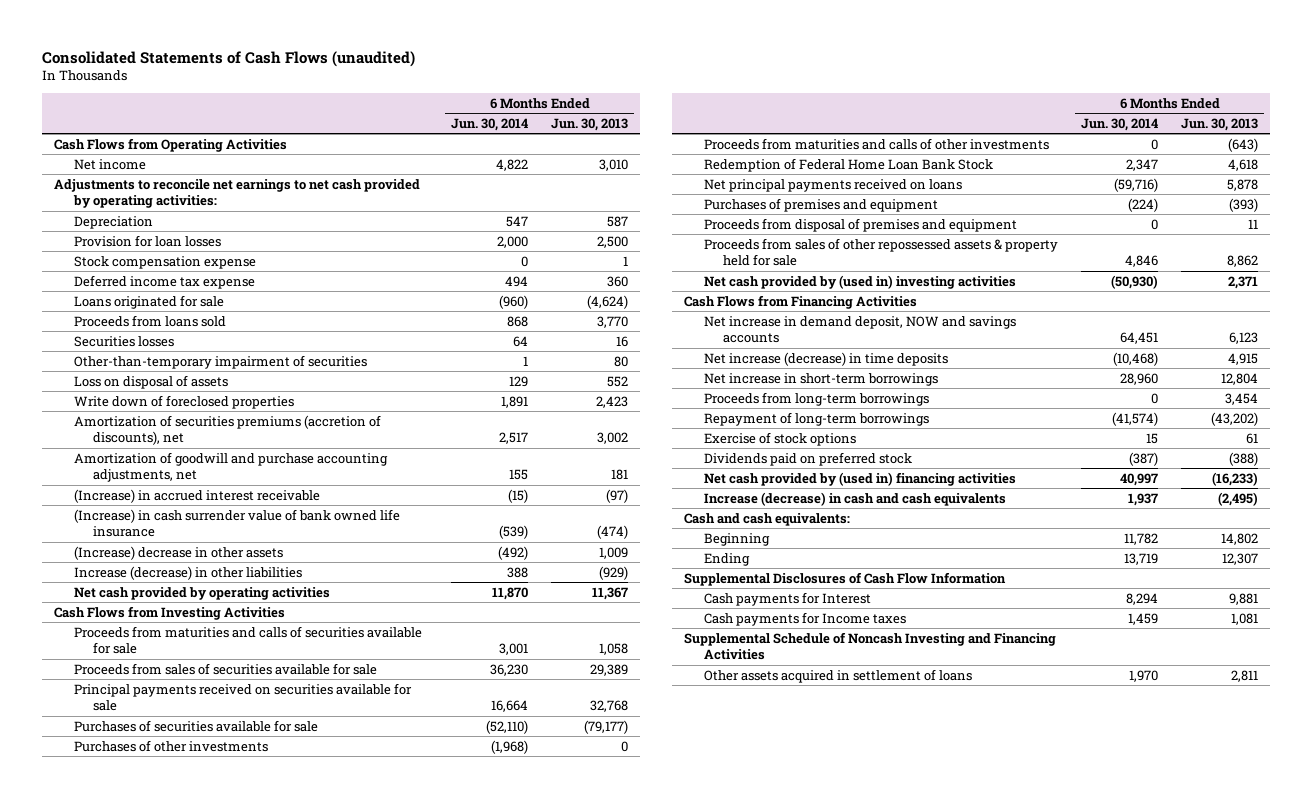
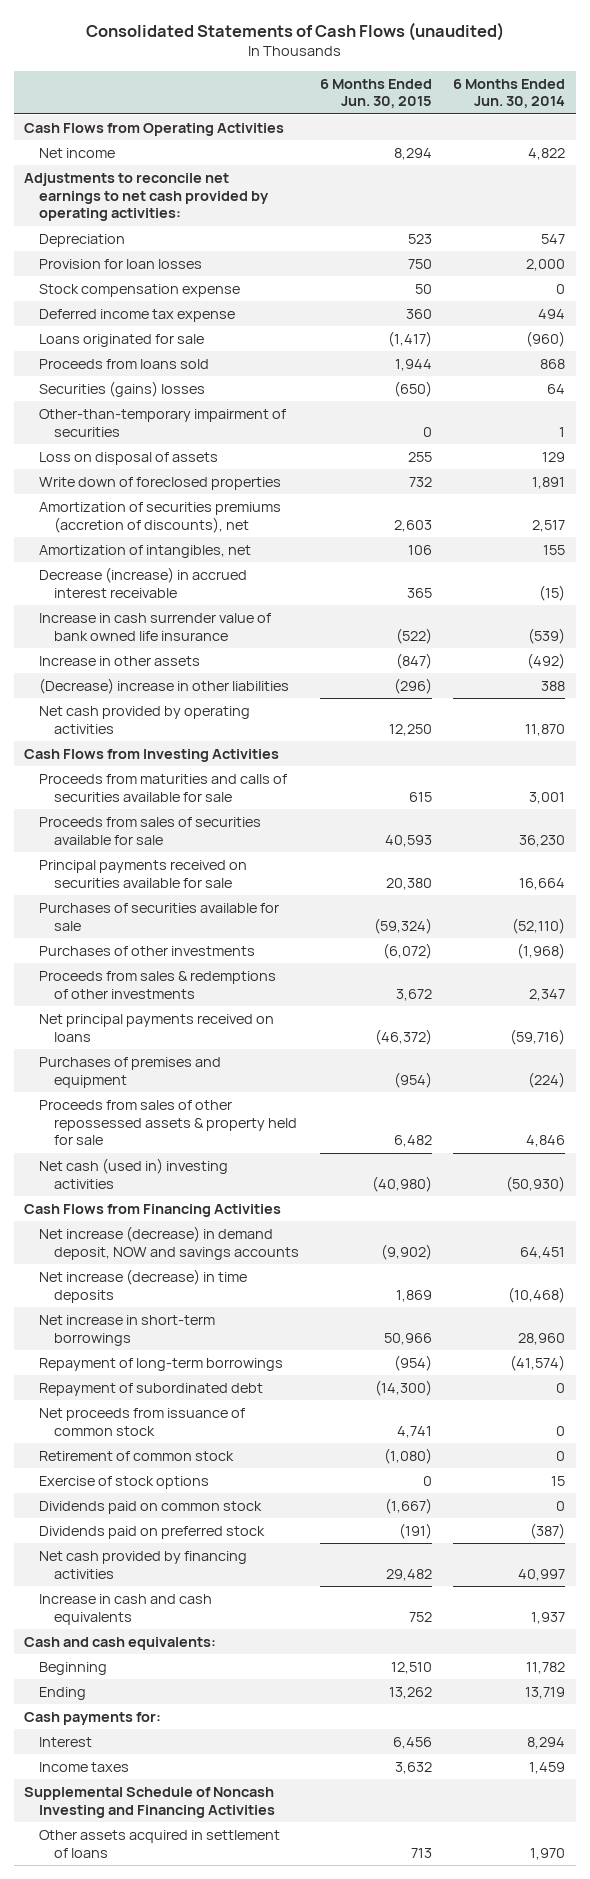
[551,117,629,131] Jun. 30, 2013 -> none
none -> [320,78,433,109] 6 Months Ended Jun. 30, 2015
[73,335,174,347] Securities losses -> [39,381,206,398] Securities (gains) losses
[73,451,388,483] Amortization of goodwill and purchase accounting adjustments, net -> [39,545,252,559] Amortization of intangibles, net
[73,488,320,503] (Increase) in accrued interest receivable -> [39,567,248,598] Decrease (increase) in accrued interest receivable
[73,508,400,538] (Increase) in cash surrender value of bank owned life insurance -> [39,613,272,641] Increase in cash surrender value of bank owned life insurance
[73,545,283,560] (Increase) decrease in other assets -> [39,656,201,667] Increase in other assets
[73,565,302,580] Increase (decrease) in other liabilities -> [39,678,290,695] (Decrease) increase in other liabilities
[703,137,1049,150] Proceeds from maturities and calls of other investments -> none
[703,157,993,172] Redemption of Federal Home Loan Bank Stock -> [39,971,277,999] Proceeds from sales & redemptions of other investments
[703,217,1017,232] Proceeds from disposal of premises and equipment -> none
[703,274,1016,289] Net cash provided by (used in) investing activities -> [39,1158,229,1189] Net cash (used in) investing activities
[703,315,1016,344] Net increase in demand deposit, NOW and savings accounts -> [39,1226,300,1260] Net increase (decrease) in demand deposit, NOW and savings accounts
[703,391,929,406] Proceeds from long-term borrowings -> none
none -> [39,1383,264,1397] Repayment of subordinated debt
none -> [39,1408,246,1436] Net proceeds from issuance of common stock
none -> [39,1451,235,1462] Retirement of common stock
none -> [39,1501,263,1515] Dividends paid on common stock
[703,471,1016,486] Net cash provided by (used in) financing activities -> [39,1551,248,1579] Net cash provided by financing activities
[703,491,1006,506] Increase (decrease) in cash and cash equivalents -> [39,1594,213,1625] Increase in cash and cash equivalents
[684,571,1007,586] Supplemental Disclosures of Cash Flow Information -> none
none -> [24,1712,162,1726] Cash payments for:
[703,591,871,606] Cash payments for Interest -> [39,1737,93,1748] Interest
[703,611,906,626] Cash payments for Income taxes -> [39,1762,130,1773] Income taxes

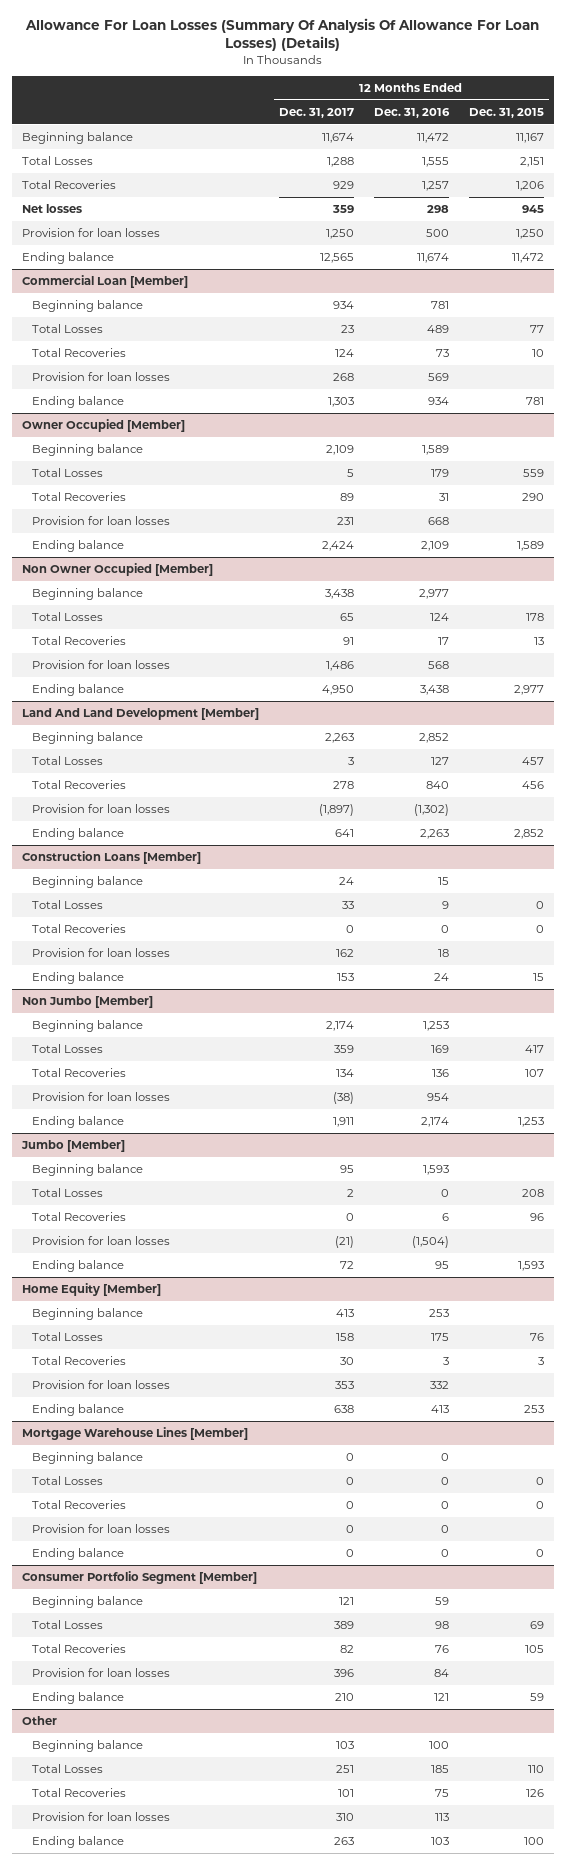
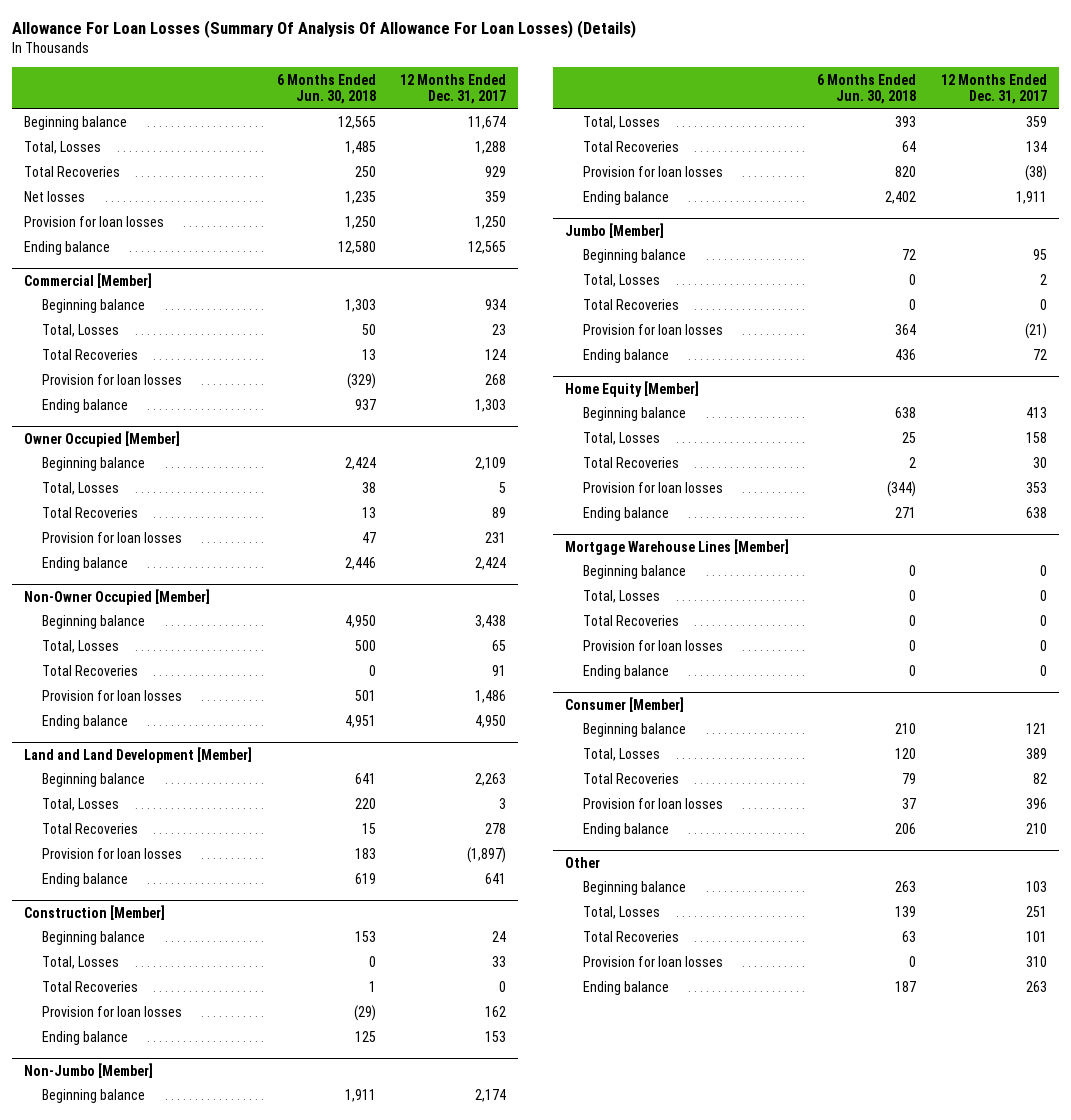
[373,107,450,118] Dec. 31, 2016 -> none
[468,107,544,118] Dec. 31, 2015 -> none
none -> [276,73,376,105] 6 Months Ended Jun. 30, 2018
[22,156,94,166] Total Losses -> [24,141,102,155] Total, Losses
[22,275,189,289] Commercial Loan [Member] -> [24,272,153,288] Commercial [Member]
[32,324,104,334] Total Losses -> [41,324,119,338] Total, Losses
[32,468,104,478] Total Losses -> [41,482,119,496] Total, Losses
[22,563,214,577] Non Owner Occupied [Member] -> [24,588,211,605] Non-Owner Occupied [Member]
[32,612,104,622] Total Losses -> [41,640,119,654] Total, Losses
[22,708,260,721] Land And Land Development [Member] -> [24,746,253,763] Land and Land Development [Member]
[32,756,104,766] Total Losses -> [41,798,119,812] Total, Losses
[22,851,202,865] Construction Loans [Member] -> [24,904,166,920] Construction [Member]
[32,900,104,910] Total Losses -> [41,956,119,970] Total, Losses
[22,996,154,1009] Non Jumbo [Member] -> [24,1062,154,1078] Non-Jumbo [Member]
[32,1044,104,1054] Total Losses -> [582,116,660,130] Total, Losses
[32,1188,104,1198] Total Losses -> [582,274,660,288] Total, Losses
[32,1332,104,1342] Total Losses -> [582,432,660,446] Total, Losses
[32,1476,104,1486] Total Losses -> [582,590,660,604] Total, Losses
[22,1571,258,1585] Consumer Portfolio Segment [Member] -> [565,696,685,712] Consumer [Member]
[32,1620,104,1630] Total Losses -> [582,748,660,762] Total, Losses
[32,1764,104,1774] Total Losses -> [582,906,660,920] Total, Losses

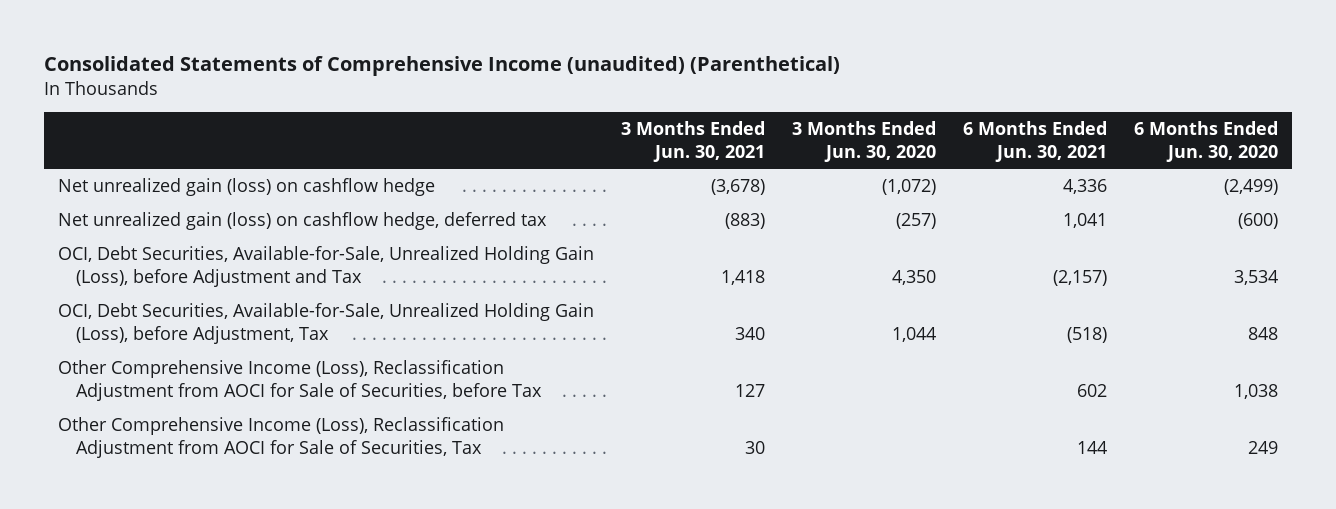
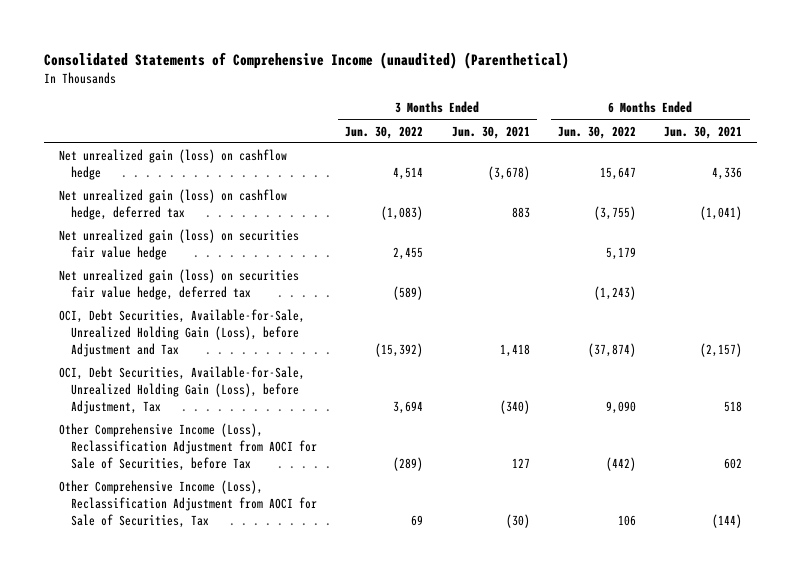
[791,121,936,162] 3 Months Ended Jun. 30, 2020 -> none
[1134,121,1279,162] 6 Months Ended Jun. 30, 2020 -> none
none -> [345,125,424,139] Jun. 30, 2022
none -> [558,125,637,139] Jun. 30, 2022
[724,213,765,230] (883) -> [511,207,530,219] 883
[1063,213,1108,229] 1,041 -> [700,206,743,221] (1,041)
none -> [58,229,299,261] Net unrealized gain (loss) on securities fair value hedge
none -> [58,269,299,301] Net unrealized gain (loss) on securities fair value hedge, deferred tax
[734,326,765,340] 340 -> [499,399,530,414] (340)
[1067,326,1108,343] (518) -> [724,400,743,412] 518
[744,440,765,454] 30 -> [505,513,530,528] (30)
[1077,440,1108,454] 144 -> [712,513,743,528] (144)

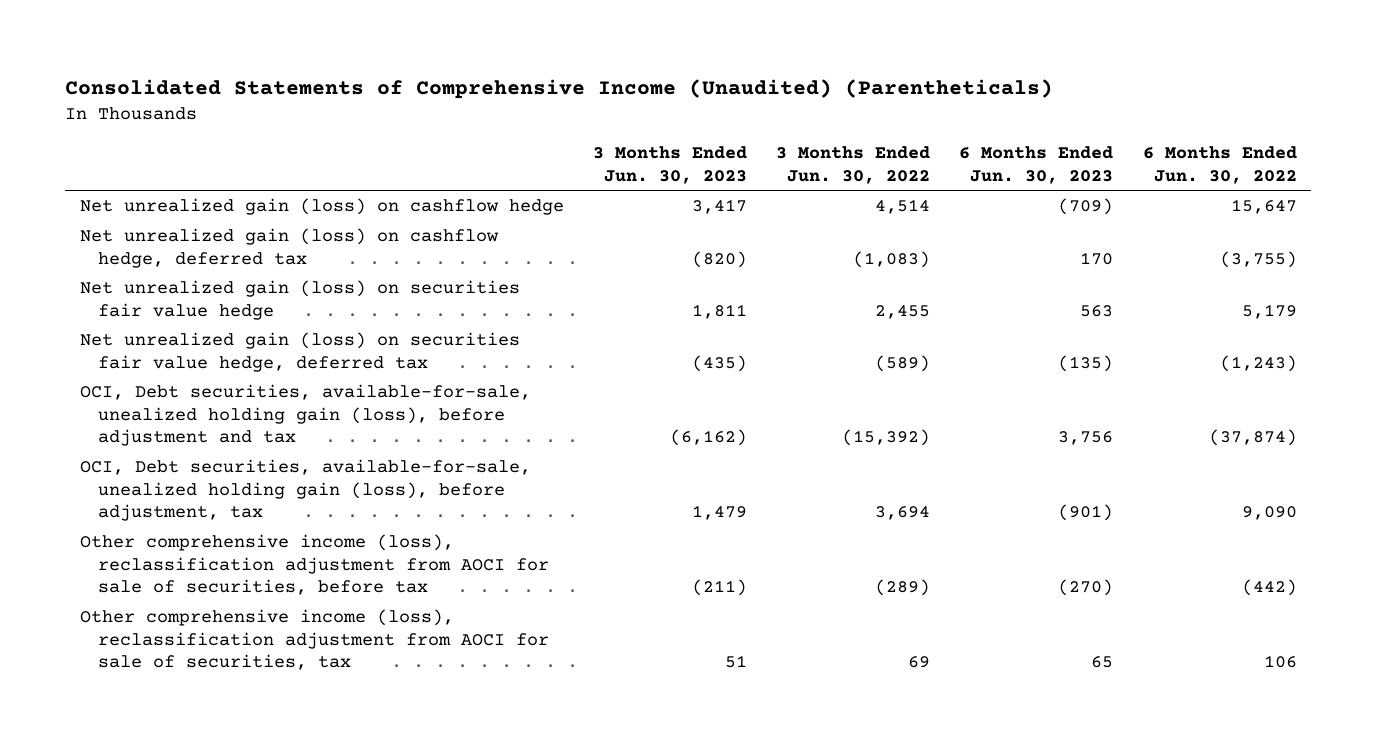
[44,51,570,69] Consolidated Statements of Comprehensive Income (unaudited) (Parenthetical) -> [65,79,1054,100] Consolidated Statements of Comprehensive Income (Unaudited) (Parentheticals)
[451,125,530,139] Jun. 30, 2021 -> none
[664,125,743,139] Jun. 30, 2021 -> none
none -> [593,146,748,184] 3 Months Ended Jun. 30, 2023
none -> [959,146,1114,184] 6 Months Ended Jun. 30, 2023
[58,309,305,357] OCI, Debt Securities, Available-for-Sale, Unrealized Holding Gain (Loss), before Adjustment and Tax -> [79,384,531,447] OCI, Debt securities, available-for-sale, unealized holding gain (loss), before adjustment and tax
[58,366,305,414] OCI, Debt Securities, Available-for-Sale, Unrealized Holding Gain (Loss), before Adjustment, Tax -> [79,459,531,522] OCI, Debt securities, available-for-sale, unealized holding gain (loss), before adjustment, tax
[58,423,317,471] Other Comprehensive Income (Loss), Reclassification Adjustment from AOCI for Sale of Securities, before Tax -> [79,534,550,596] Other comprehensive income (loss), reclassification adjustment from AOCI for sale of securities, before tax
[58,480,317,528] Other Comprehensive Income (Loss), Reclassification Adjustment from AOCI for Sale of Securities, Tax -> [79,609,550,671] Other comprehensive income (loss), reclassification adjustment from AOCI for sale of securities, tax

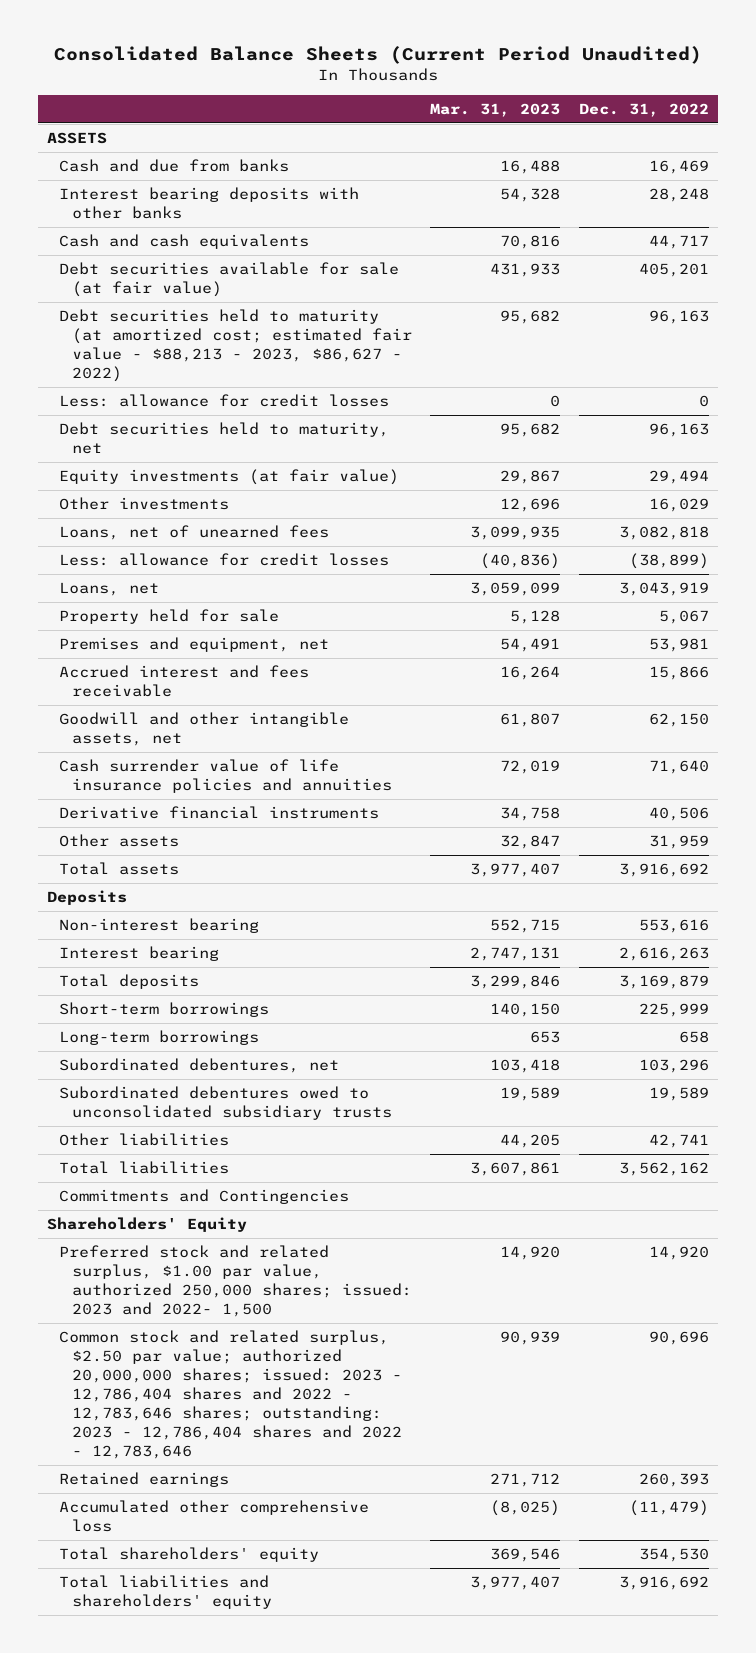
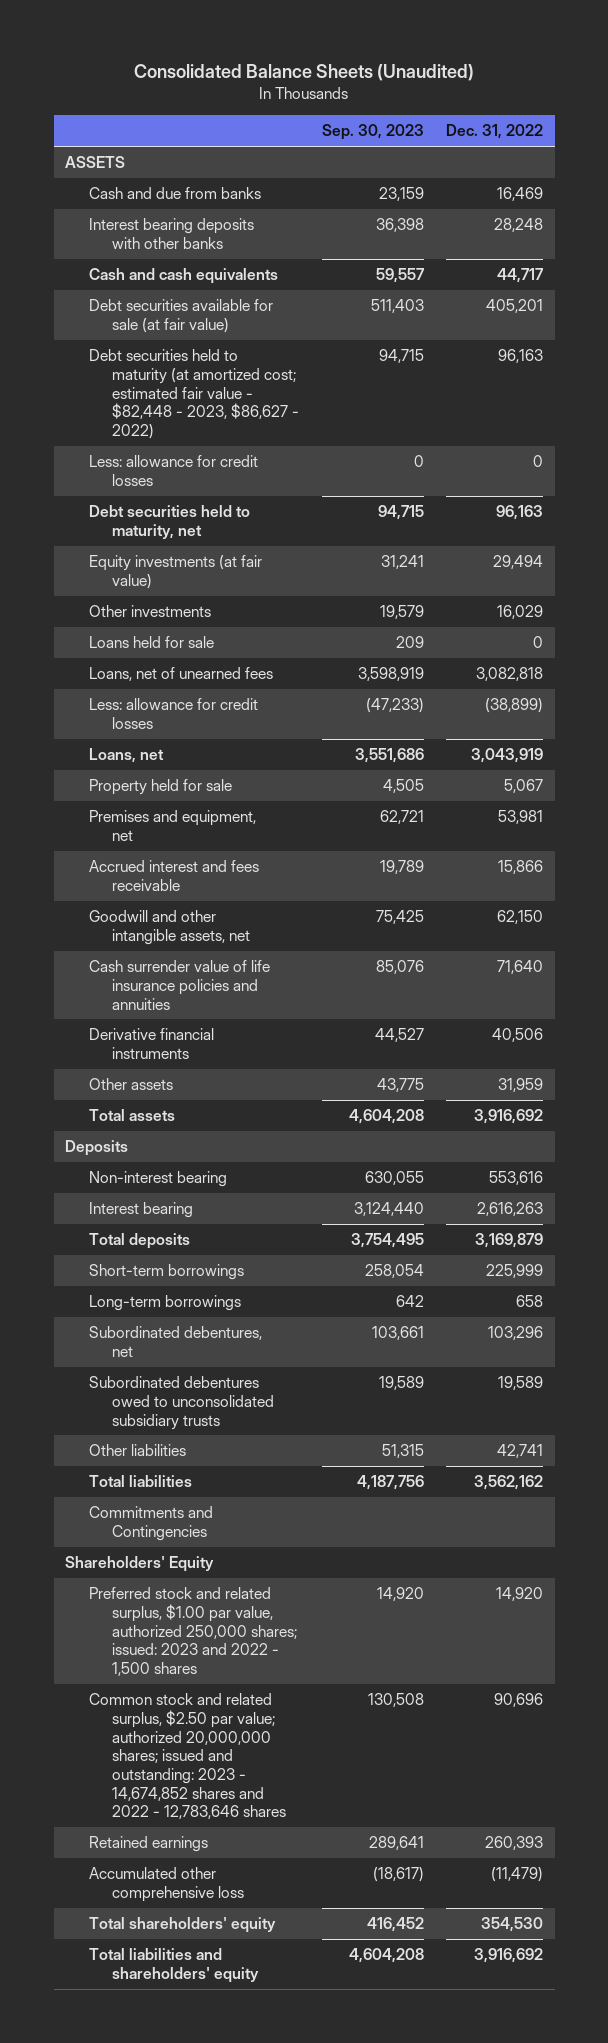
[53,46,702,65] Consolidated Balance Sheets (Current Period Unaudited) -> [134,64,475,82] Consolidated Balance Sheets (Unaudited)
[430,103,561,118] Mar. 31, 2023 -> none
none -> [321,124,424,141] Sep. 30, 2023
[59,308,413,383] Debt securities held to maturity (at amortized cost; estimated fair value - $88,213 - 2023, $86,627 - 2022) -> [88,349,300,439] Debt securities held to maturity (at amortized cost; estimated fair value - $82,448 - 2023, $86,627 - 2022)
none -> [88,636,214,649] Loans held for sale
[59,1244,413,1318] Preferred stock and related surplus, $1.00 par value, authorized 250,000 shares; issued: 2023 and 2022- 1,500 -> [88,1587,298,1676] Preferred stock and related surplus, $1.00 par value, authorized 250,000 shares; issued: 2023 and 2022 - 1,500 shares
[59,1329,403,1460] Common stock and related surplus, $2.50 par value; authorized 20,000,000 shares; issued: 2023 - 12,786,404 shares and 2022 - 12,783,646 shares; outstanding: 2023 - 12,786,404 shares and 2022 - 12,783,646 -> [88,1693,287,1820] Common stock and related surplus, $2.50 par value; authorized 20,000,000 shares; issued and outstanding: 2023 - 14,674,852 shares and 2022 - 12,783,646 shares

